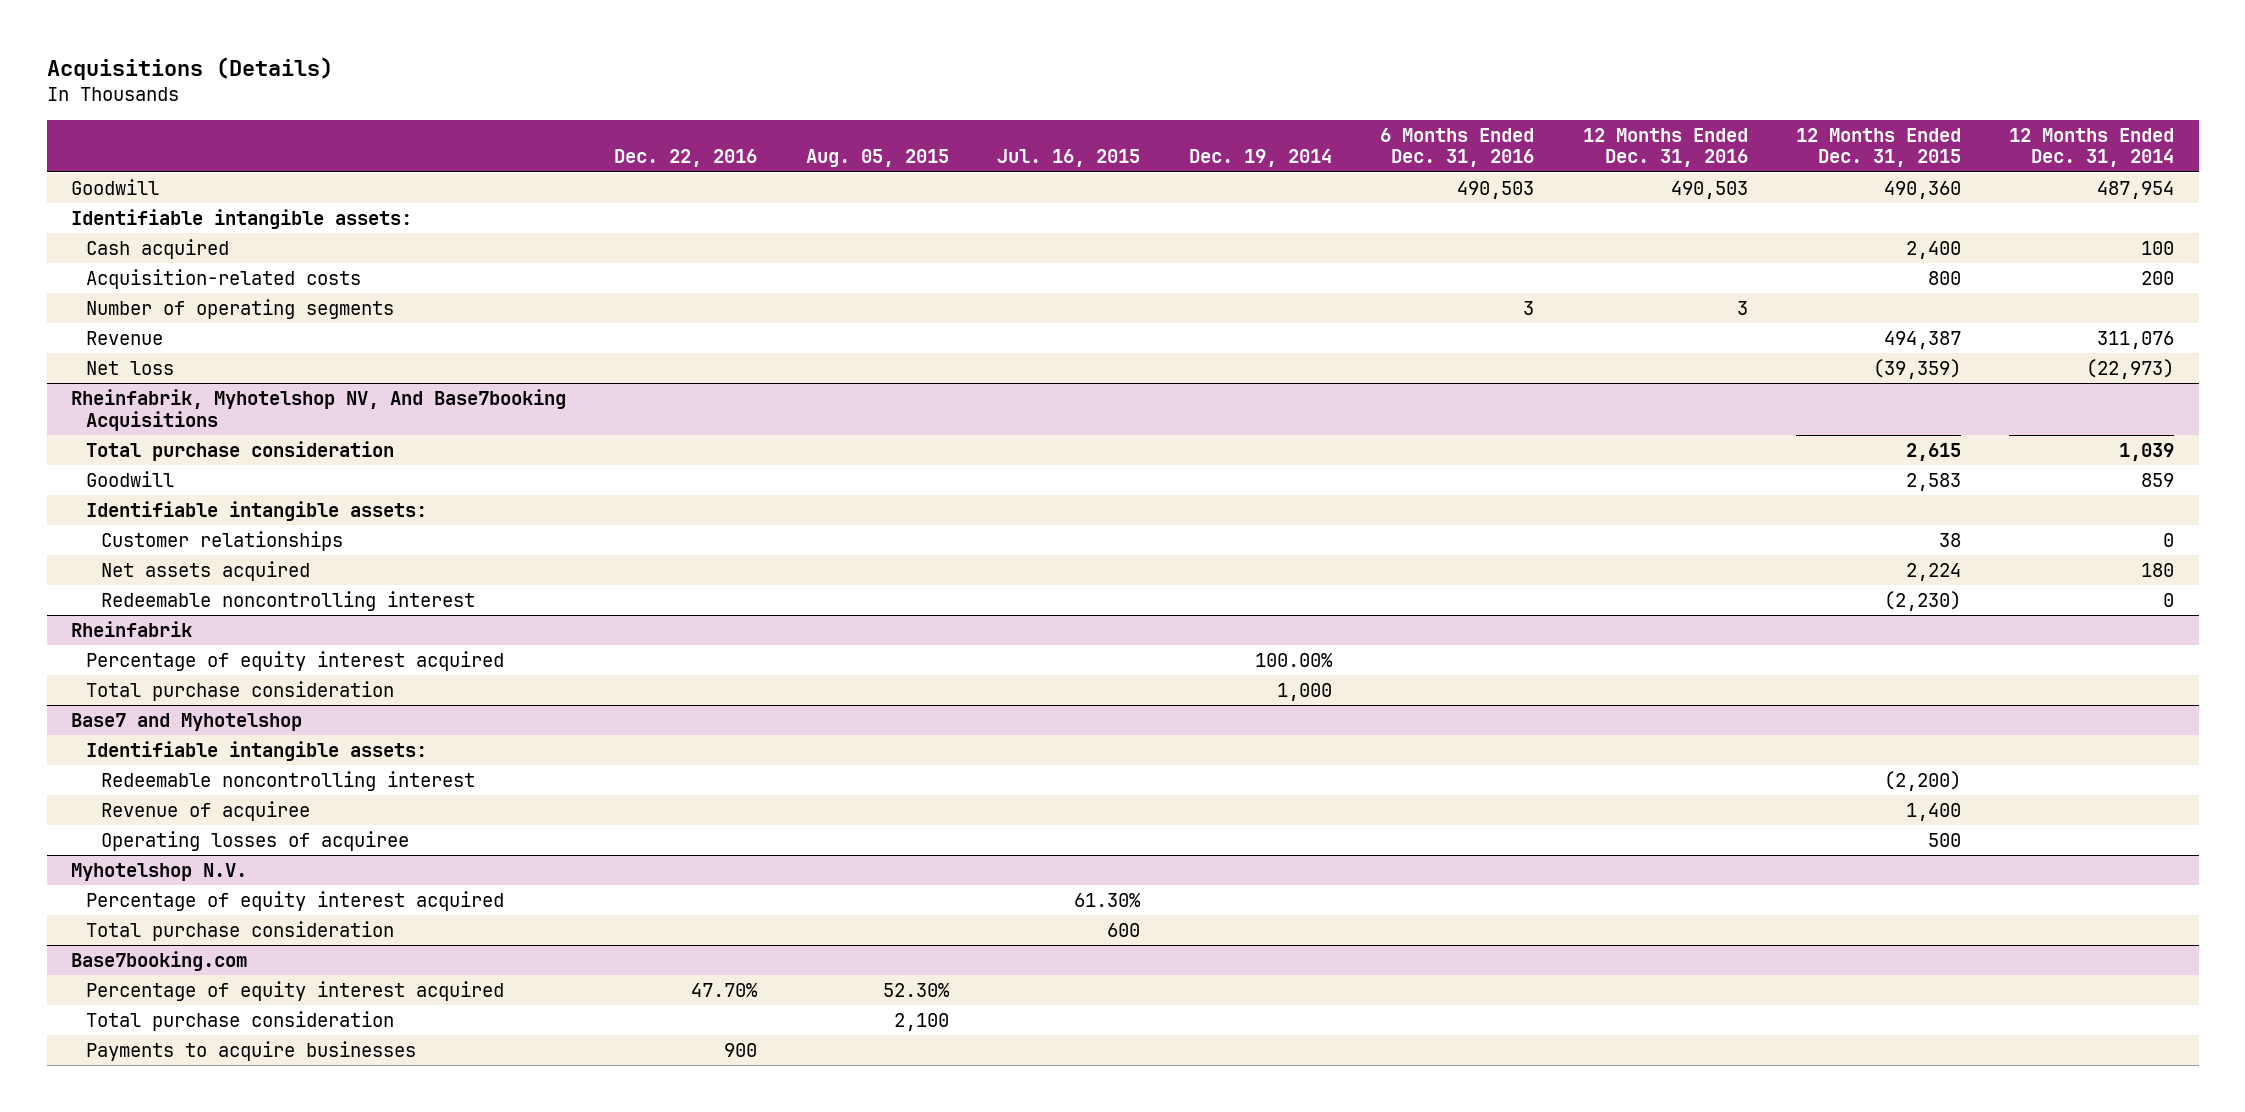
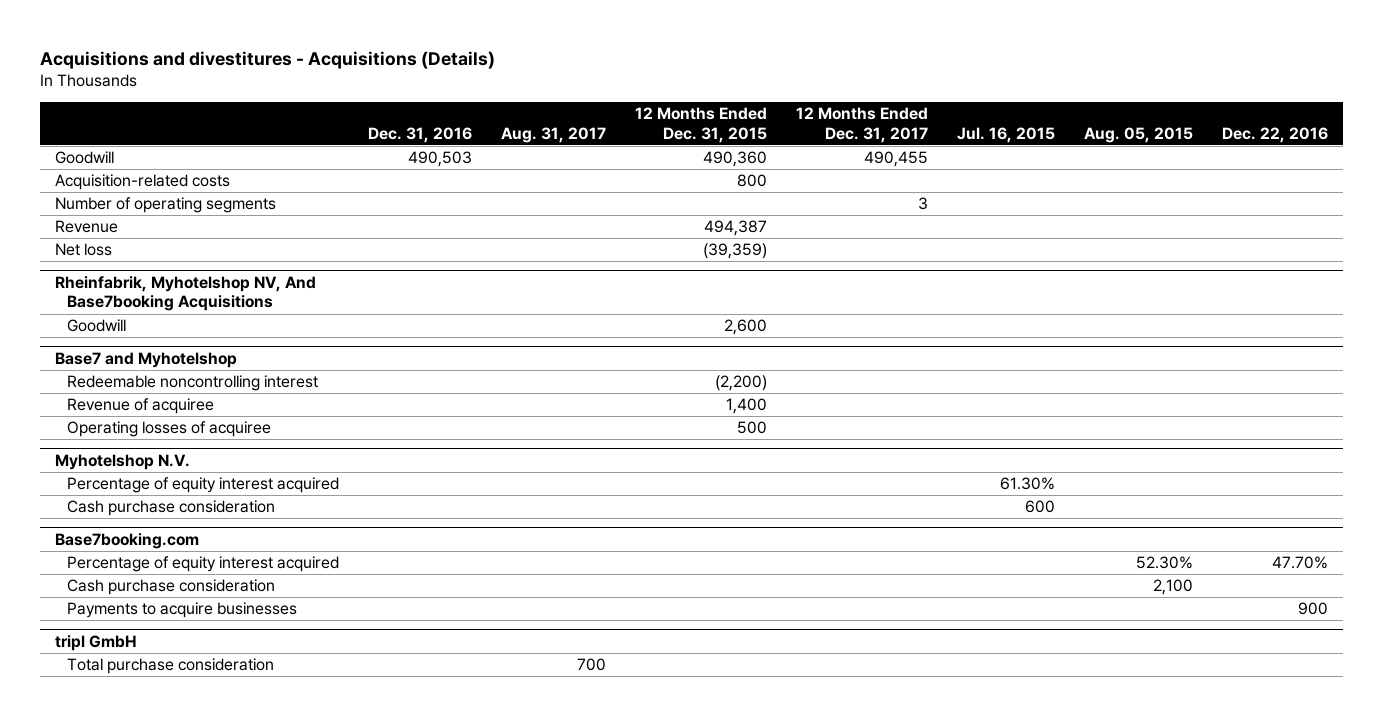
[46,56,333,80] Acquisitions (Details) -> [40,50,496,69] Acquisitions and divestitures - Acquisitions (Details)
[1188,149,1332,168] Dec. 19, 2014 -> none
[1380,127,1535,168] 6 Months Ended Dec. 31, 2016 -> none
[1582,127,1748,168] 12 Months Ended Dec. 31, 2016 -> none
[2009,127,2175,168] 12 Months Ended Dec. 31, 2014 -> none
none -> [367,126,472,143] Dec. 31, 2016
none -> [500,126,606,143] Aug. 31, 2017
none -> [795,107,928,143] 12 Months Ended Dec. 31, 2017
[70,208,412,229] Identifiable intangible assets: -> none
[86,238,230,259] Cash acquired -> none
[86,440,395,461] Total purchase consideration -> none
[86,500,428,521] Identifiable intangible assets: -> none
[101,530,344,551] Customer relationships -> none
[101,560,311,581] Net assets acquired -> none
[101,590,476,611] Redeemable noncontrolling interest -> none
[70,620,192,637] Rheinfabrik -> none
[86,650,505,671] Percentage of equity interest acquired -> none
[86,680,395,701] Total purchase consideration -> none
[1905,472,1961,491] 2,583 -> [723,319,767,336] 2,600
[86,740,428,761] Identifiable intangible assets: -> none
[86,920,395,941] Total purchase consideration -> [66,500,275,517] Cash purchase consideration
[86,1010,395,1031] Total purchase consideration -> [66,579,275,596] Cash purchase consideration
none -> [54,634,137,651] tripl GmbH
none -> [66,658,274,675] Total purchase consideration

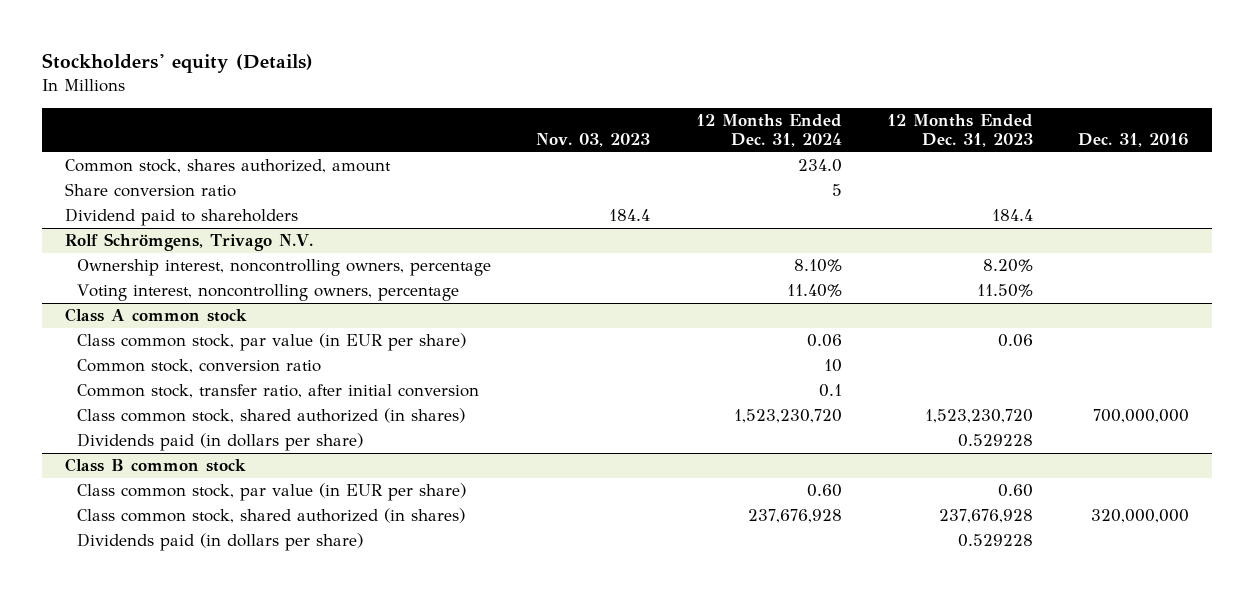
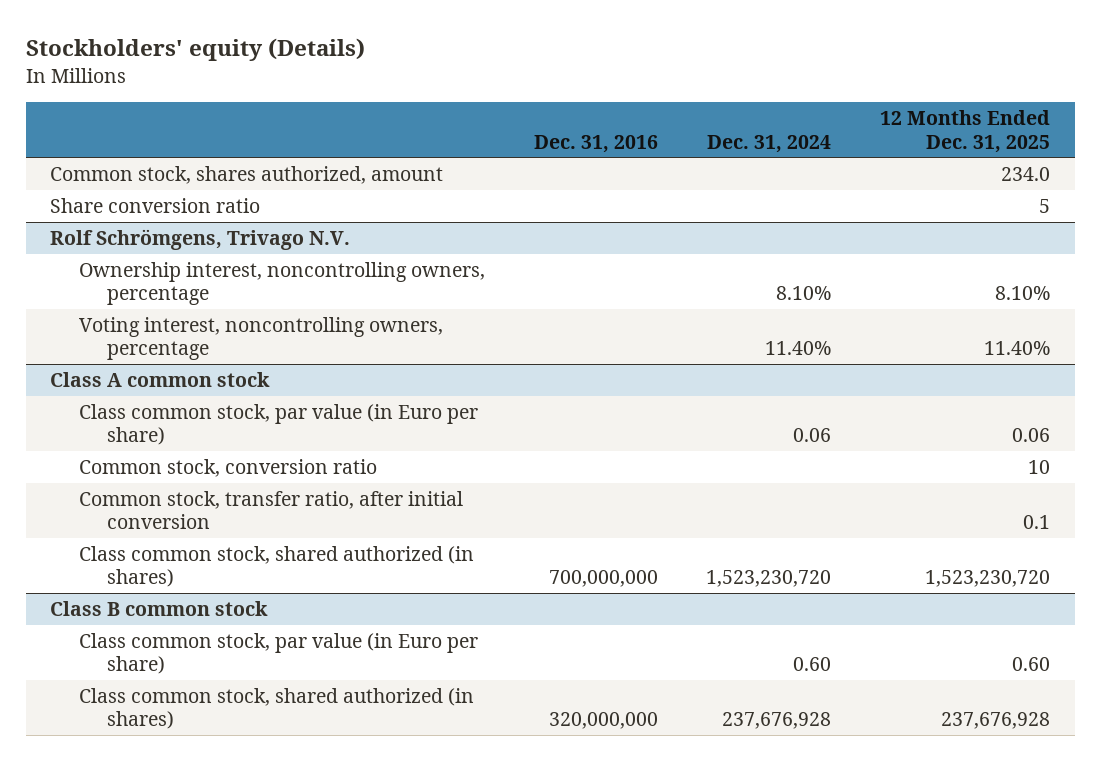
[536,133,651,148] Nov. 03, 2023 -> none
[695,113,842,148] 12 Months Ended Dec. 31, 2024 -> none
[887,113,1034,148] 12 Months Ended Dec. 31, 2023 -> none
none -> [707,134,832,153] Dec. 31, 2024
none -> [880,110,1051,153] 12 Months Ended Dec. 31, 2025
[64,208,298,227] Dividend paid to shareholders -> none
[77,333,467,352] Class common stock, par value (in EUR per share) -> [78,403,478,446] Class common stock, par value (in Euro per share)
[77,433,364,452] Dividends paid (in dollars per share) -> none
[77,483,467,502] Class common stock, par value (in EUR per share) -> [78,632,478,675] Class common stock, par value (in Euro per share)
[77,533,364,552] Dividends paid (in dollars per share) -> none

